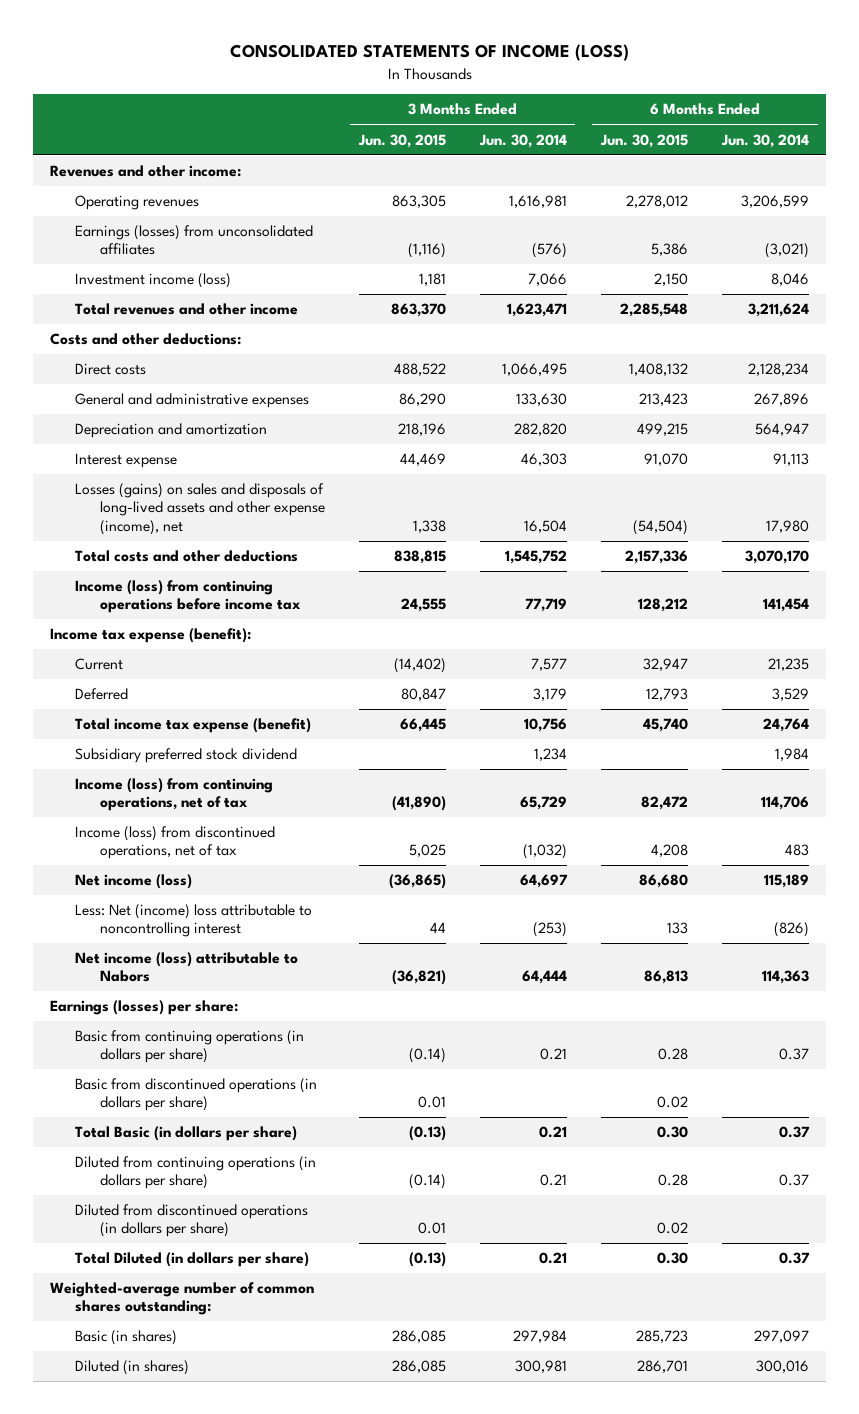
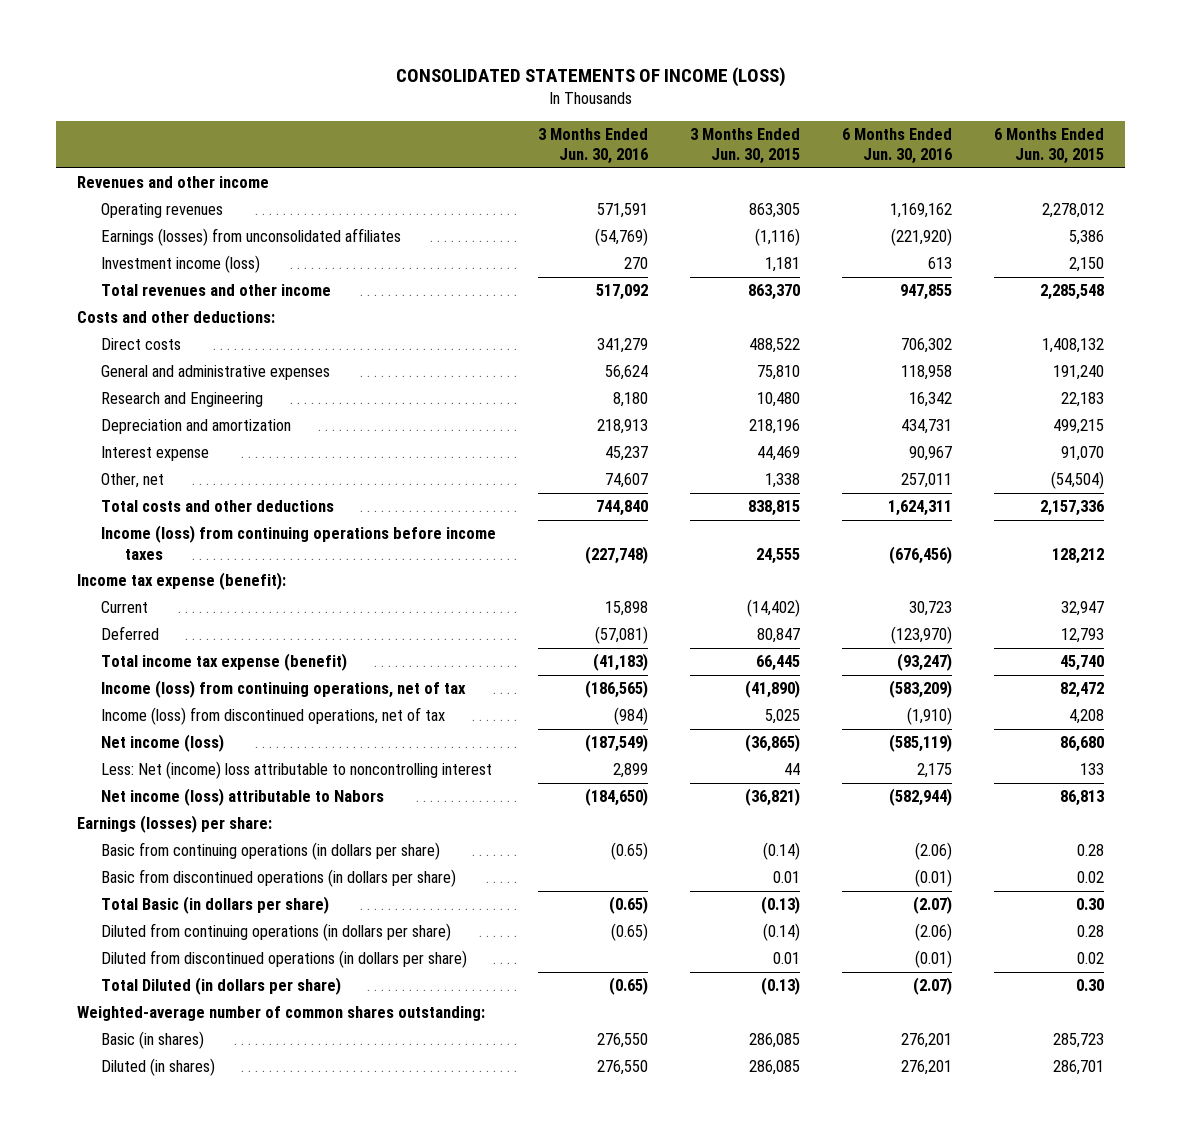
[478,133,567,148] Jun. 30, 2014 -> none
[721,133,810,148] Jun. 30, 2014 -> none
none -> [538,127,649,165] 3 Months Ended Jun. 30, 2016
none -> [842,127,953,165] 6 Months Ended Jun. 30, 2016
[50,165,242,178] Revenues and other income: -> [76,176,269,189] Revenues and other income
[398,393,446,407] 86,290 -> [757,365,801,381] 75,810
[638,393,688,407] 213,423 -> [1053,365,1105,381] 191,240
none -> [101,392,264,408] Research and Engineering
[74,483,325,535] Losses (gains) on sales and disposals of long-lived assets and other expense (income), net -> [101,473,165,489] Other, net
[74,580,301,614] Income (loss) from continuing operations before income tax -> [101,525,497,560] Income (loss) from continuing operations before income taxes
[74,748,297,764] Subsidiary preferred stock dividend -> none

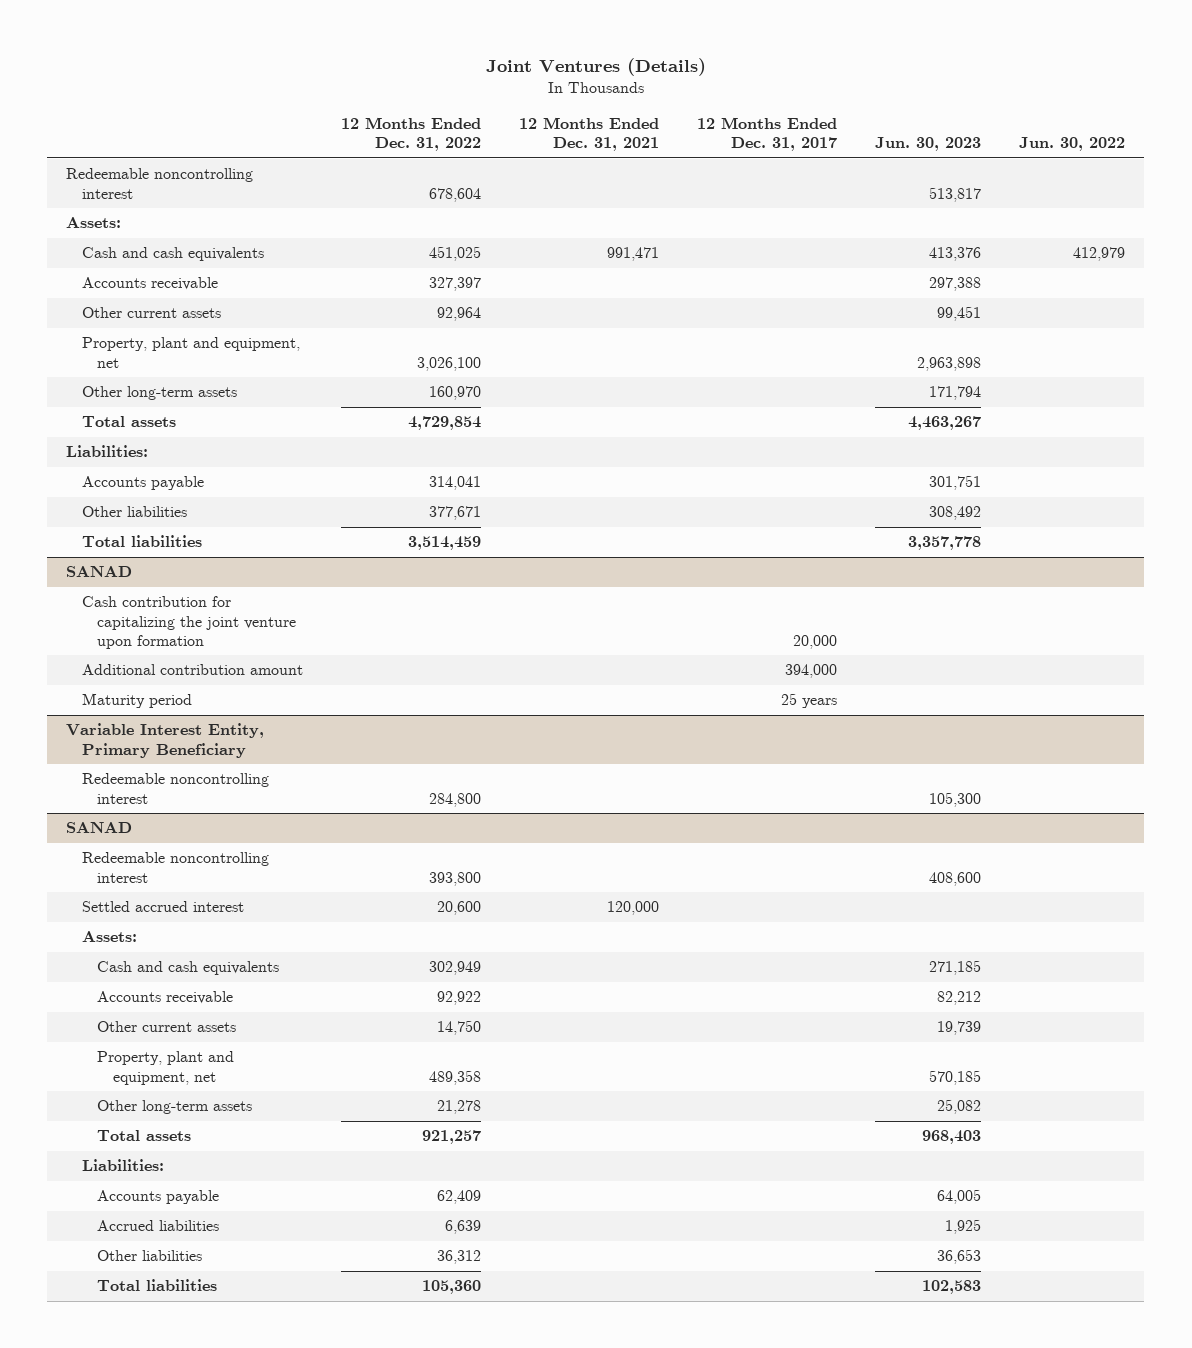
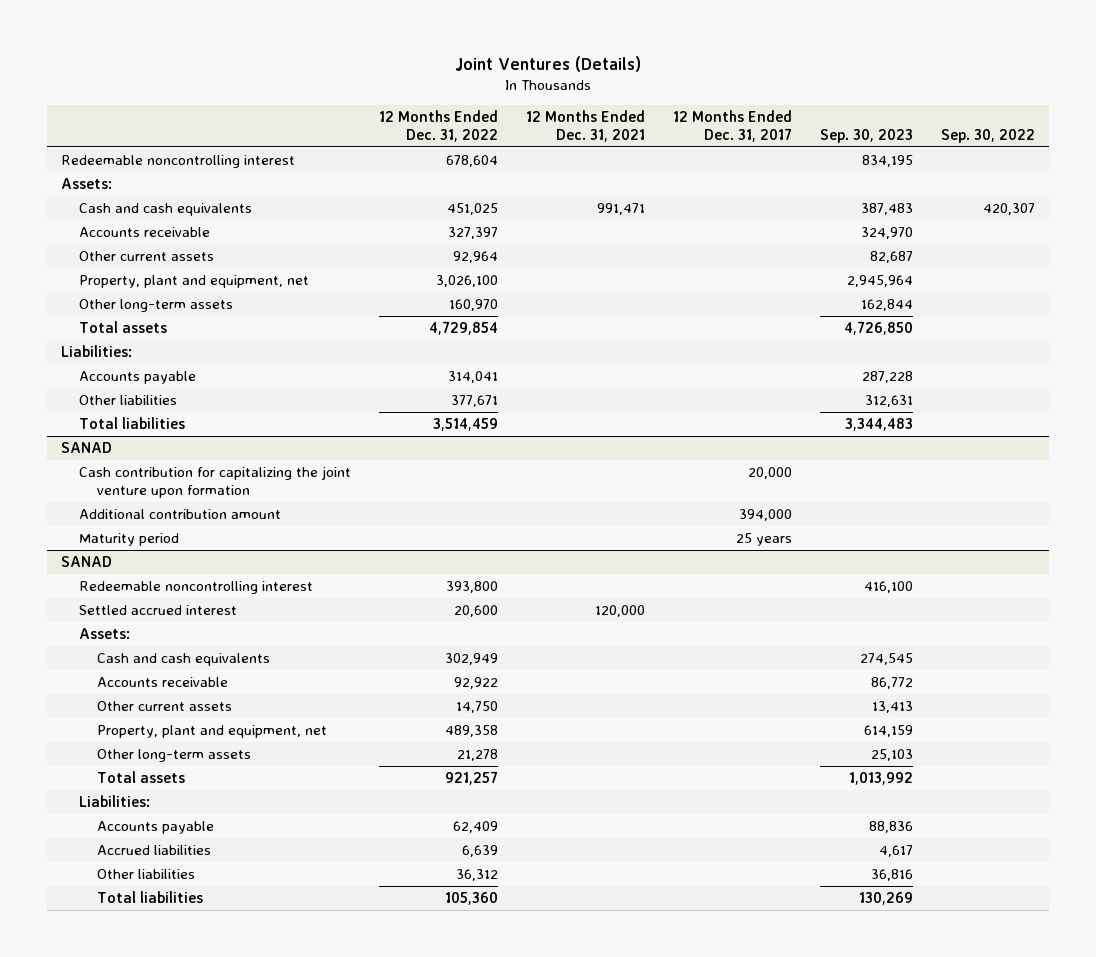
[875,137,982,152] Jun. 30, 2023 -> none
[1019,137,1126,152] Jun. 30, 2022 -> none
none -> [819,129,913,144] Sep. 30, 2023
none -> [940,129,1035,144] Sep. 30, 2022
[66,723,265,758] Variable Interest Entity, Primary Beneficiary -> none
[81,773,269,804] Redeemable noncontrolling interest -> none

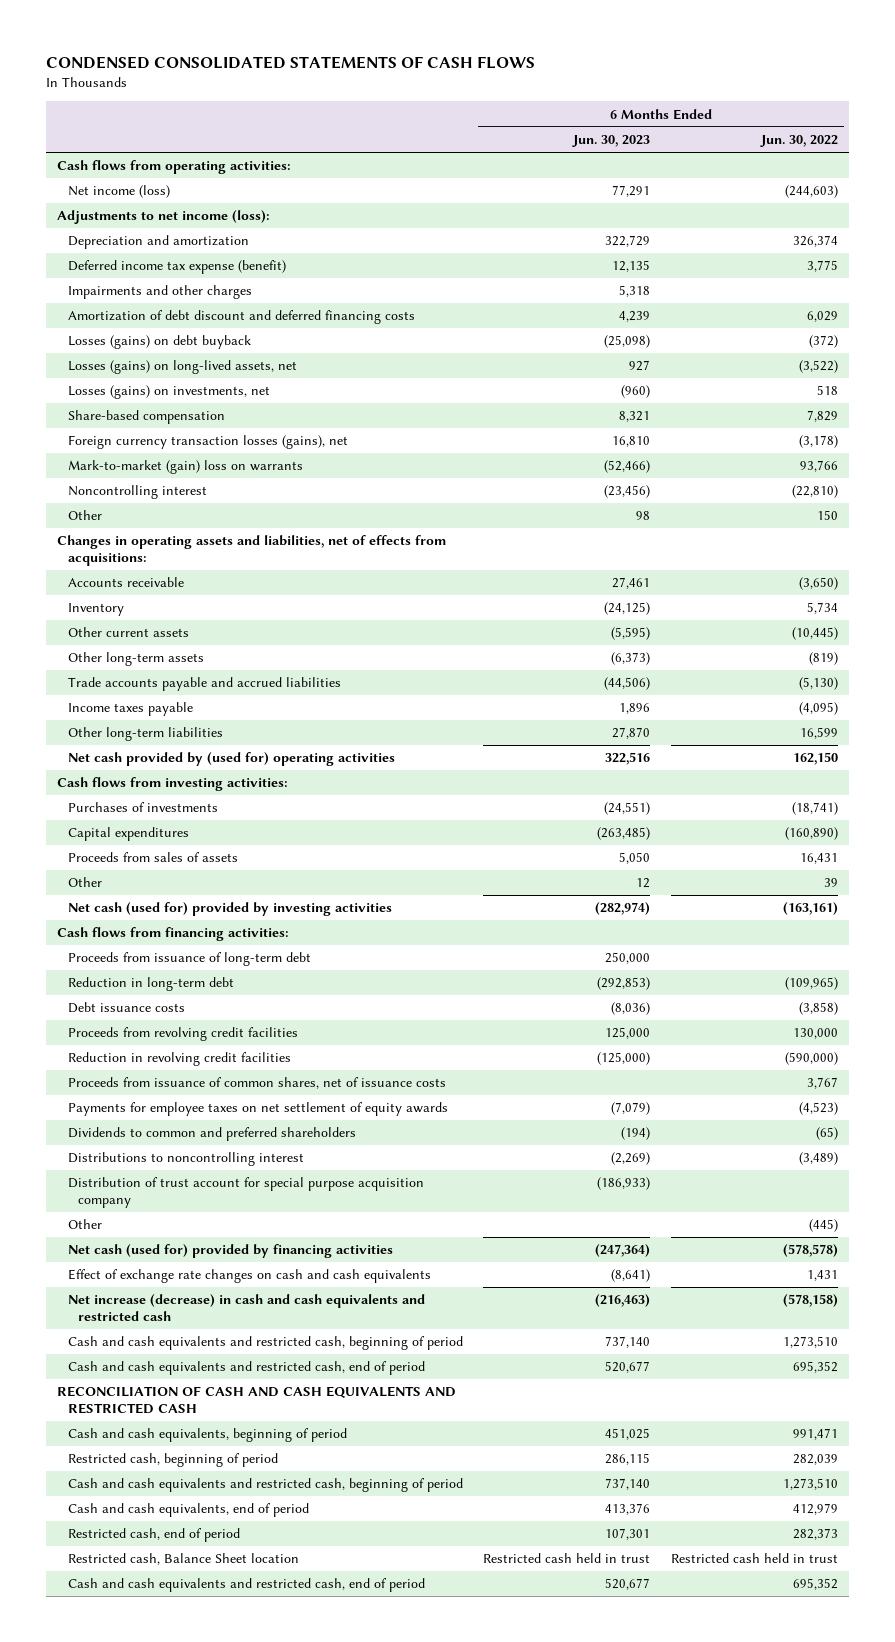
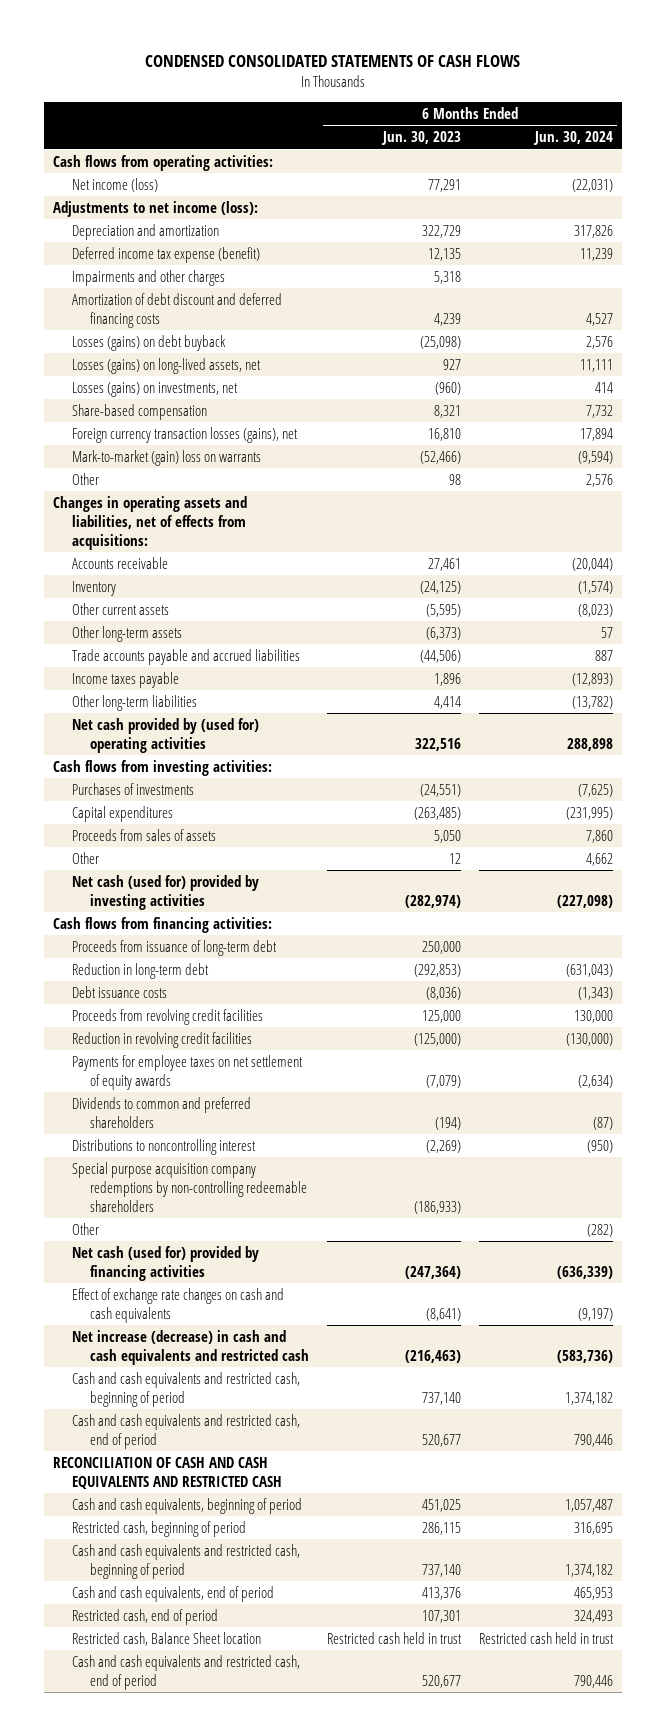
[760,135,839,148] Jun. 30, 2022 -> none
none -> [532,131,613,146] Jun. 30, 2024
[67,485,207,500] Noncontrolling interest -> none
[612,727,651,740] 27,870 -> [434,695,462,709] 4,414
[67,1077,446,1090] Proceeds from issuance of common shares, net of issuance costs -> none
[67,1177,424,1209] Distribution of trust account for special purpose acquisition company -> [71,1161,308,1212] Special purpose acquisition company redemptions by non-controlling redeemable shareholders

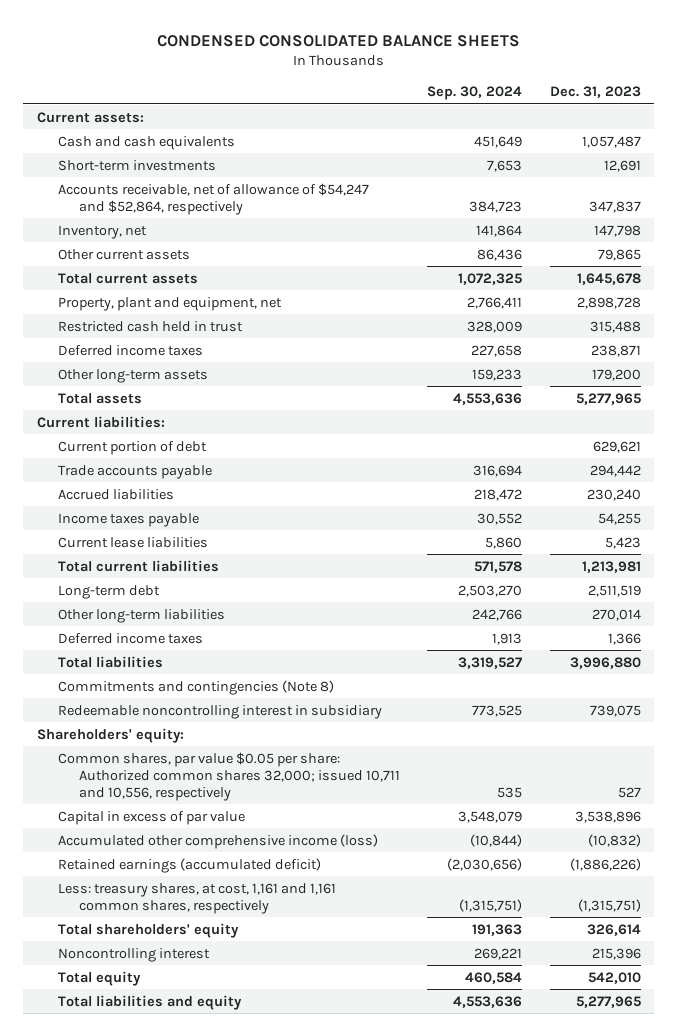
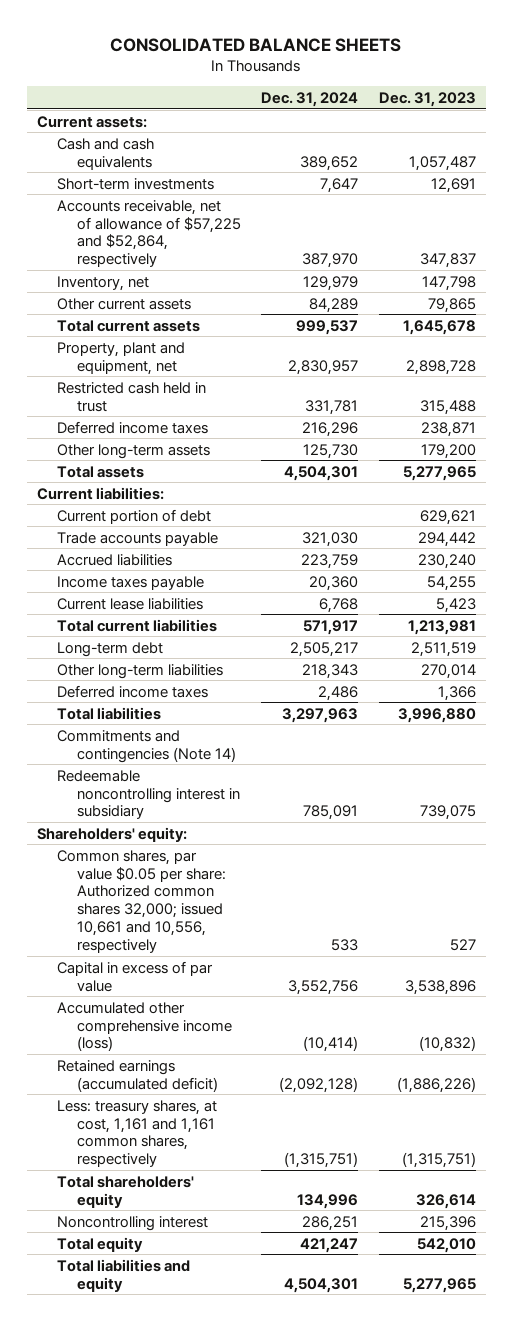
[156,34,520,47] CONDENSED CONSOLIDATED BALANCE SHEETS -> [110,37,402,52] CONSOLIDATED BALANCE SHEETS
[427,86,523,101] Sep. 30, 2024 -> none
none -> [261,91,359,107] Dec. 31, 2024
[57,182,369,215] Accounts receivable, net of allowance of $54,247 and $52,864, respectively -> [57,199,242,268] Accounts receivable, net of allowance of $57,225 and $52,864, respectively
[57,679,334,695] Commitments and contingencies (Note 8) -> [57,729,237,763] Commitments and contingencies (Note 14)
[57,751,400,801] Common shares, par value $0.05 per share: Authorized common shares 32,000; issued 10,711 and 10,556, respectively -> [57,849,227,954] Common shares, par value $0.05 per share: Authorized common shares 32,000; issued 10,661 and 10,556, respectively

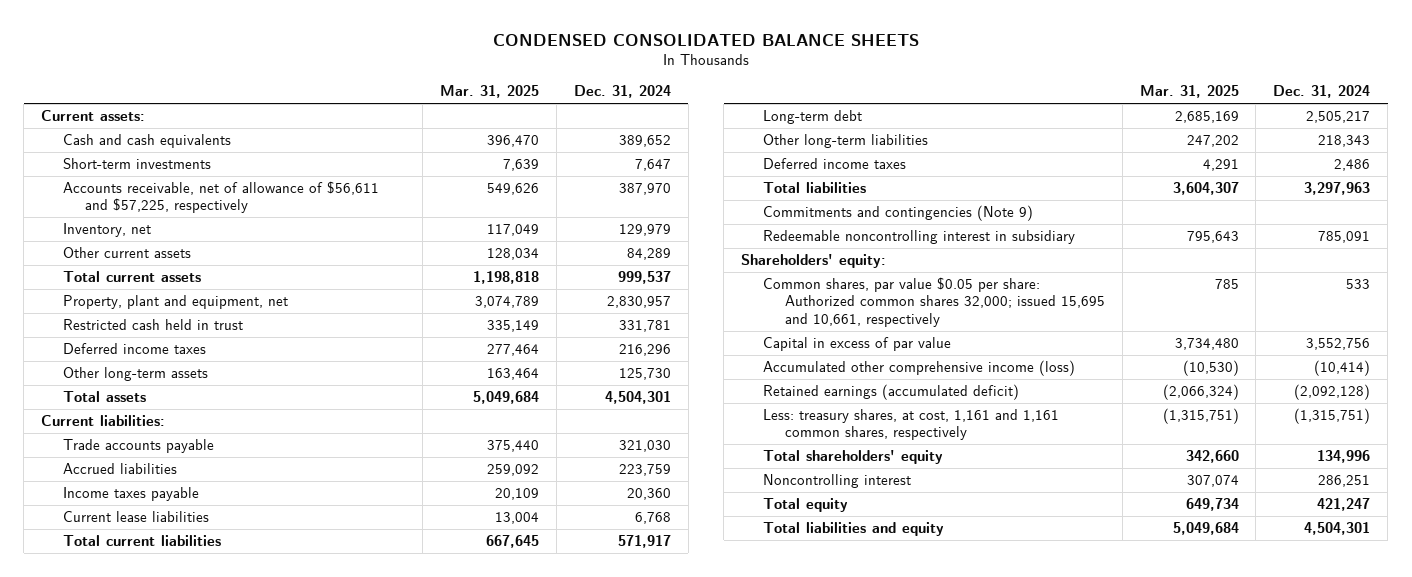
[110,37,402,52] CONSOLIDATED BALANCE SHEETS -> [492,34,919,47] CONDENSED CONSOLIDATED BALANCE SHEETS
[378,91,476,107] Dec. 31, 2023 -> none
none -> [439,85,539,99] Mar. 31, 2025
[57,199,242,268] Accounts receivable, net of allowance of $57,225 and $52,864, respectively -> [63,180,380,214] Accounts receivable, net of allowance of $56,611 and $57,225, respectively
[57,508,212,524] Current portion of debt -> none
[57,729,237,763] Commitments and contingencies (Note 14) -> [762,204,1033,221] Commitments and contingencies (Note 9)
[57,849,227,954] Common shares, par value $0.05 per share: Authorized common shares 32,000; issued 10,661 and 10,556, respectively -> [762,276,1105,327] Common shares, par value $0.05 per share: Authorized common shares 32,000; issued 15,695 and 10,661, respectively

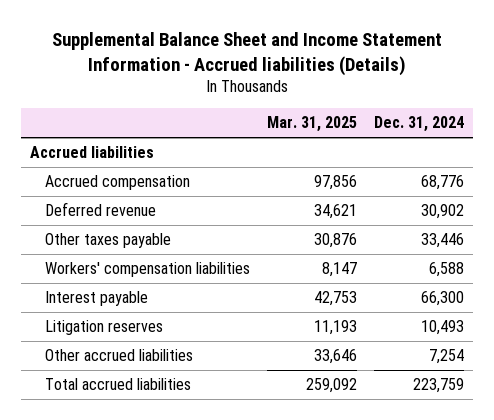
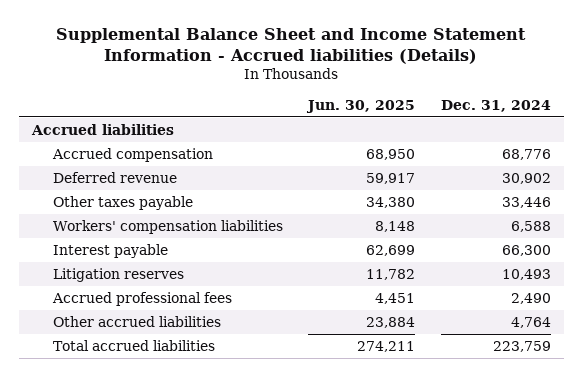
[267,116,358,133] Mar. 31, 2025 -> none
none -> [306,99,416,113] Jun. 30, 2025
none -> [51,291,232,306] Accrued professional fees
[429,349,465,365] 7,254 -> [510,316,551,328] 4,764

